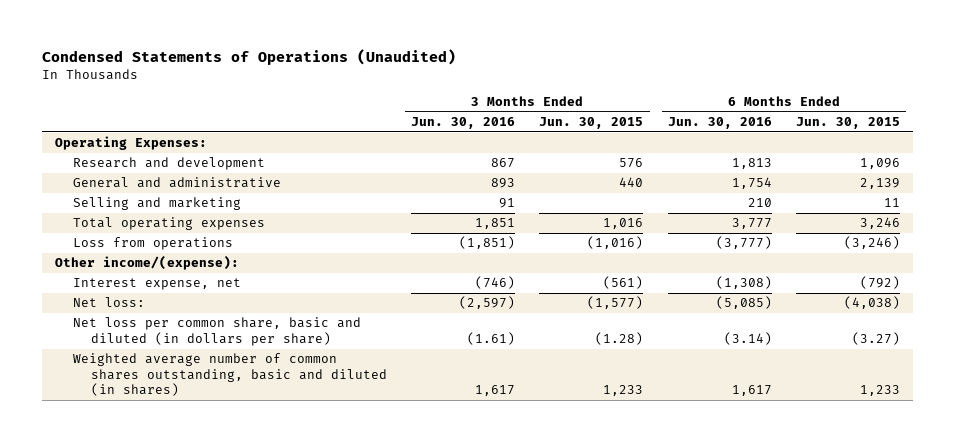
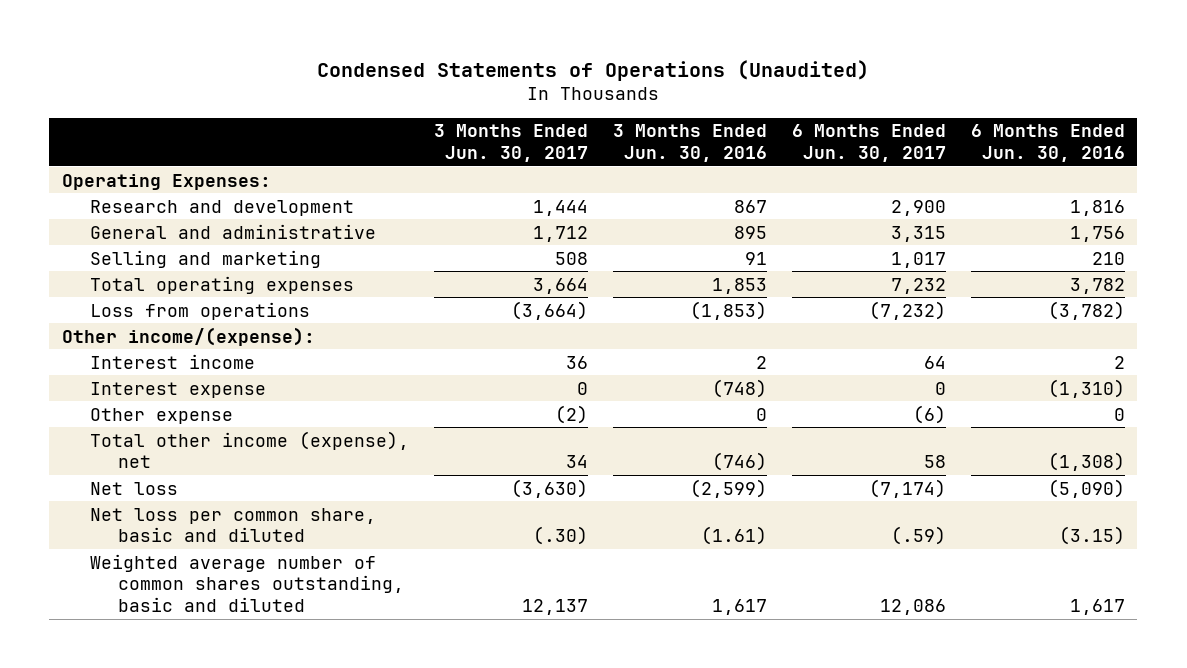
[539,117,644,130] Jun. 30, 2015 -> none
[796,117,901,130] Jun. 30, 2015 -> none
none -> [433,124,588,163] 3 Months Ended Jun. 30, 2017
none -> [791,124,946,163] 6 Months Ended Jun. 30, 2017
[731,158,772,170] 1,813 -> [1069,199,1125,216] 1,816
[491,178,516,189] 893 -> [733,225,767,239] 895
[731,177,772,190] 1,754 -> [1069,225,1125,242] 1,756
[475,218,516,230] 1,851 -> [711,277,767,294] 1,853
[731,218,772,230] 3,777 -> [1069,277,1125,294] 3,782
[459,236,516,250] (1,851) -> [689,300,767,320] (1,853)
[715,236,772,250] (3,777) -> [1047,300,1125,320] (3,782)
none -> [89,353,255,369] Interest income
none -> [89,381,266,398] Interest expense
none -> [89,407,233,424] Other expense
[72,278,241,291] Interest expense, net -> [89,430,409,469] Total other income (expense), net
[72,297,145,308] Net loss: -> [89,481,178,495] Net loss
[459,296,516,310] (2,597) -> [689,478,767,498] (2,599)
[715,296,772,310] (5,085) -> [1047,478,1125,498] (5,090)
[72,317,361,346] Net loss per common share, basic and diluted (in dollars per share) -> [89,507,376,543] Net loss per common share, basic and diluted
[723,331,772,345] (3.14) -> [1058,526,1125,546] (3.15)
[72,353,387,397] Weighted average number of common shares outstanding, basic and diluted (in shares) -> [89,553,404,612] Weighted average number of common shares outstanding, basic and diluted

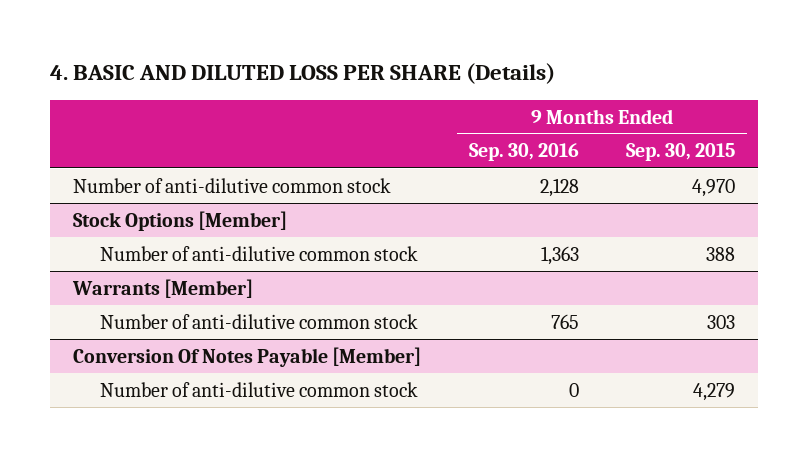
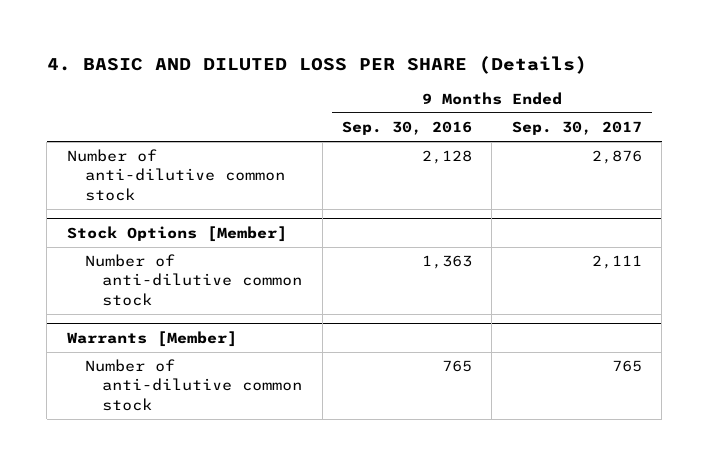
[625,143,735,162] Sep. 30, 2015 -> none
none -> [511,121,642,136] Sep. 30, 2017
[73,346,422,367] Conversion Of Notes Payable [Member] -> none
[100,381,419,397] Number of anti-dilutive common stock -> none

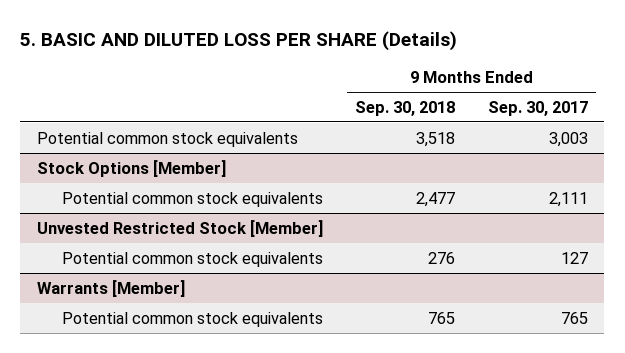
[46,55,587,74] 4. BASIC AND DILUTED LOSS PER SHARE (Details) -> [20,30,458,51] 5. BASIC AND DILUTED LOSS PER SHARE (Details)
[342,121,473,136] Sep. 30, 2016 -> none
none -> [355,100,456,116] Sep. 30, 2018
[66,149,285,201] Number of anti-dilutive common stock -> [36,131,298,147] Potential common stock equivalents
[591,150,642,165] 2,876 -> [549,131,589,147] 3,003
[84,254,303,306] Number of anti-dilutive common stock -> [61,191,323,207] Potential common stock equivalents
none -> [36,219,323,237] Unvested Restricted Stock [Member]
none -> [61,251,323,267] Potential common stock equivalents
[84,359,303,411] Number of anti-dilutive common stock -> [61,311,323,327] Potential common stock equivalents

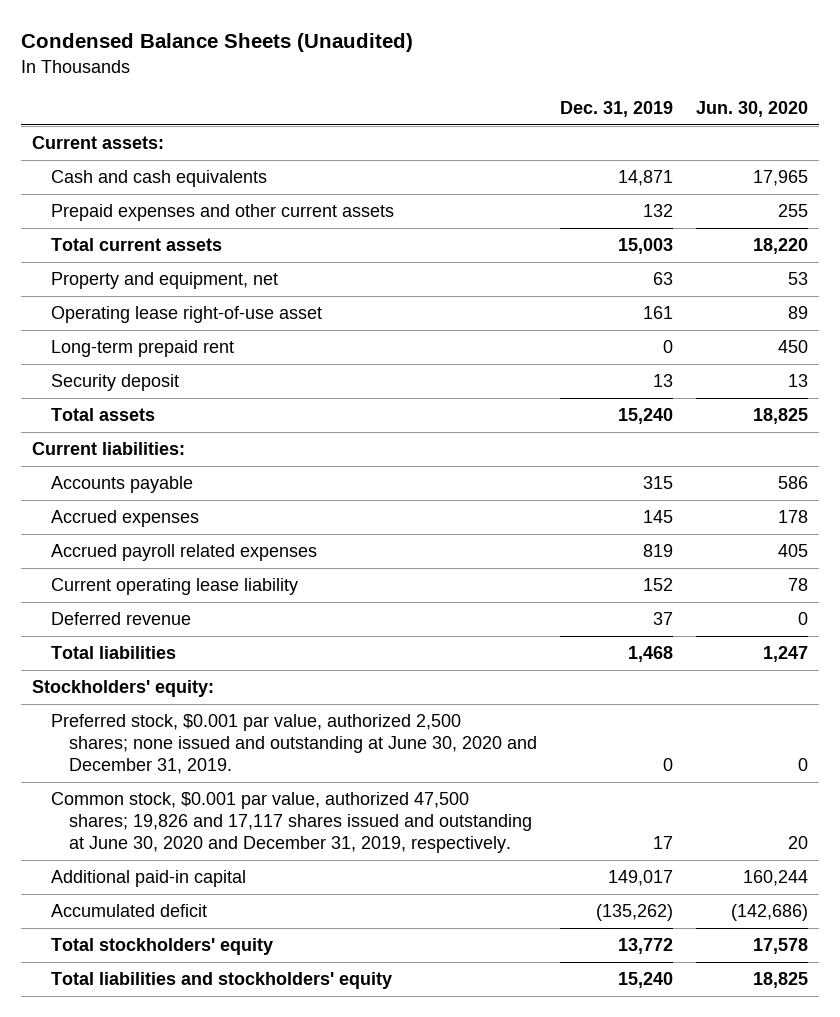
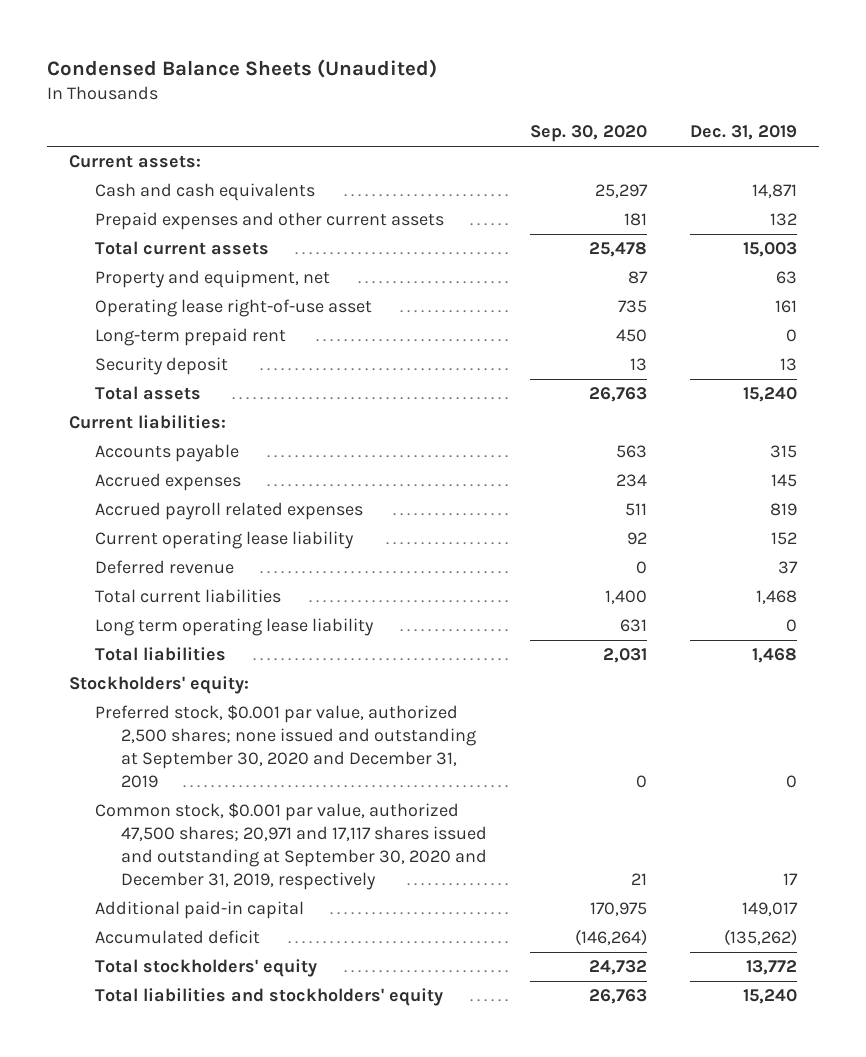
[695,100,808,117] Jun. 30, 2020 -> none
none -> [529,125,647,143] Sep. 30, 2020
none -> [94,589,281,604] Total current liabilities
none -> [94,618,374,637] Long term operating lease liability
[50,714,538,774] Preferred stock, $0.001 par value, authorized 2,500 shares; none issued and outstanding at June 30, 2020 and December 31, 2019. -> [94,705,476,788] Preferred stock, $0.001 par value, authorized 2,500 shares; none issued and outstanding at September 30, 2020 and December 31, 2019
[50,792,533,853] Common stock, $0.001 par value, authorized 47,500 shares; 19,826 and 17,117 shares issued and outstanding at June 30, 2020 and December 31, 2019, respectively. -> [94,803,487,890] Common stock, $0.001 par value, authorized 47,500 shares; 20,971 and 17,117 shares issued and outstanding at September 30, 2020 and December 31, 2019, respectively

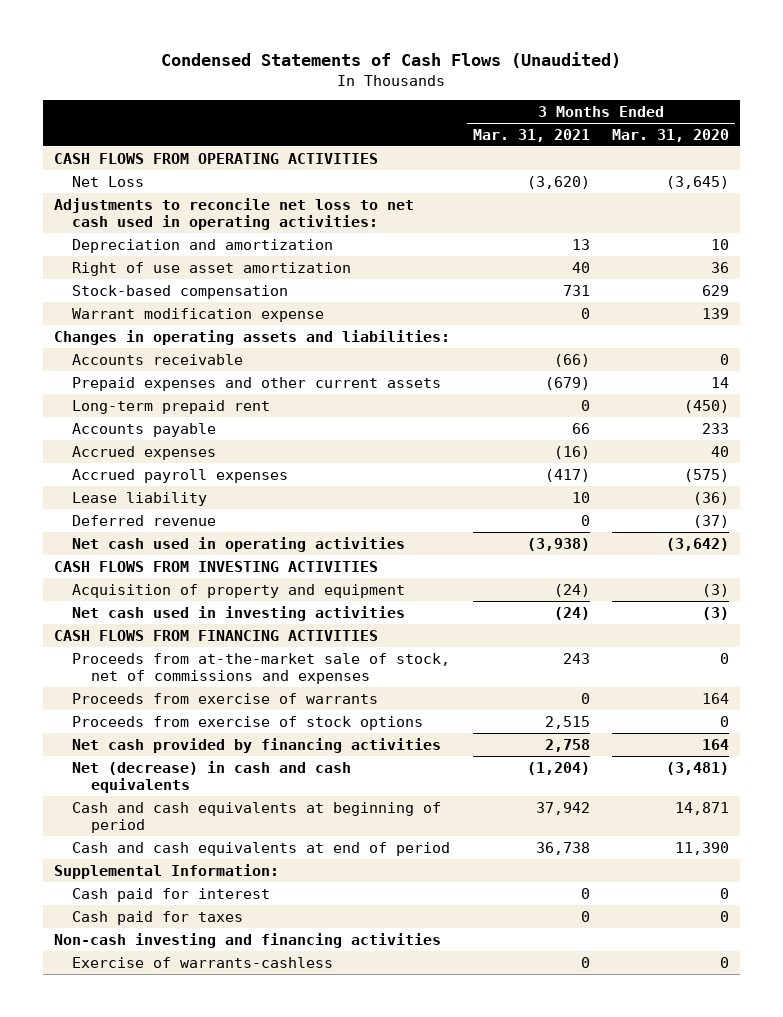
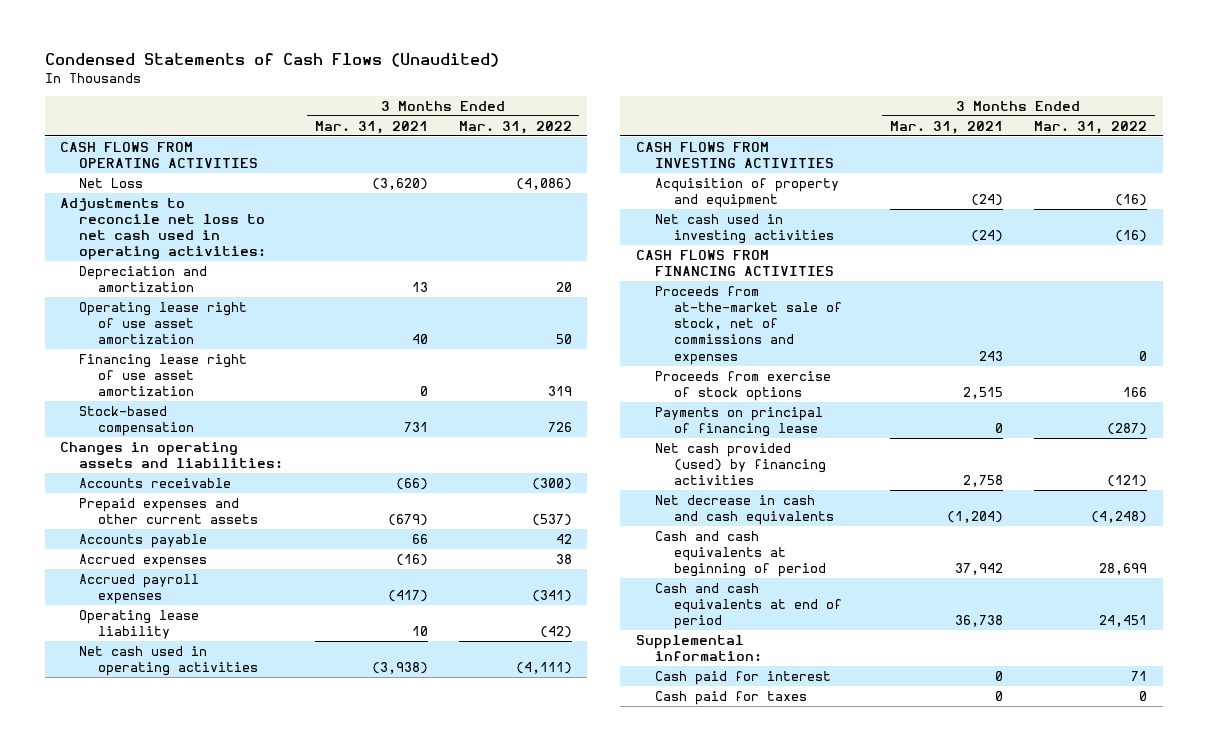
[612,128,730,142] Mar. 31, 2020 -> none
none -> [458,120,572,134] Mar. 31, 2022
[72,261,352,276] Right of use asset amortization -> [79,302,248,345] Operating lease right of use asset amortization
none -> [79,354,248,397] Financing lease right of use asset amortization
[72,307,325,322] Warrant modification expense -> none
[72,399,271,414] Long-term prepaid rent -> none
[72,514,217,526] Deferred revenue -> none
[72,491,208,506] Lease liability -> [79,610,200,640] Operating lease liability
[72,692,379,704] Proceeds from exercise of warrants -> none
none -> [654,407,823,438] Payments on principal of financing lease
[72,737,442,753] Net cash provided by financing activities -> [654,443,826,486] Net cash provided (used) by financing activities
[72,760,352,793] Net (decrease) in cash and cash equivalents -> [654,495,834,526] Net decrease in cash and cash equivalents
[53,863,279,879] Supplemental Information: -> [635,635,762,662] Supplemental information:
[53,932,441,948] Non-cash investing and financing activities -> none
[72,956,334,968] Exercise of warrants-cashless -> none

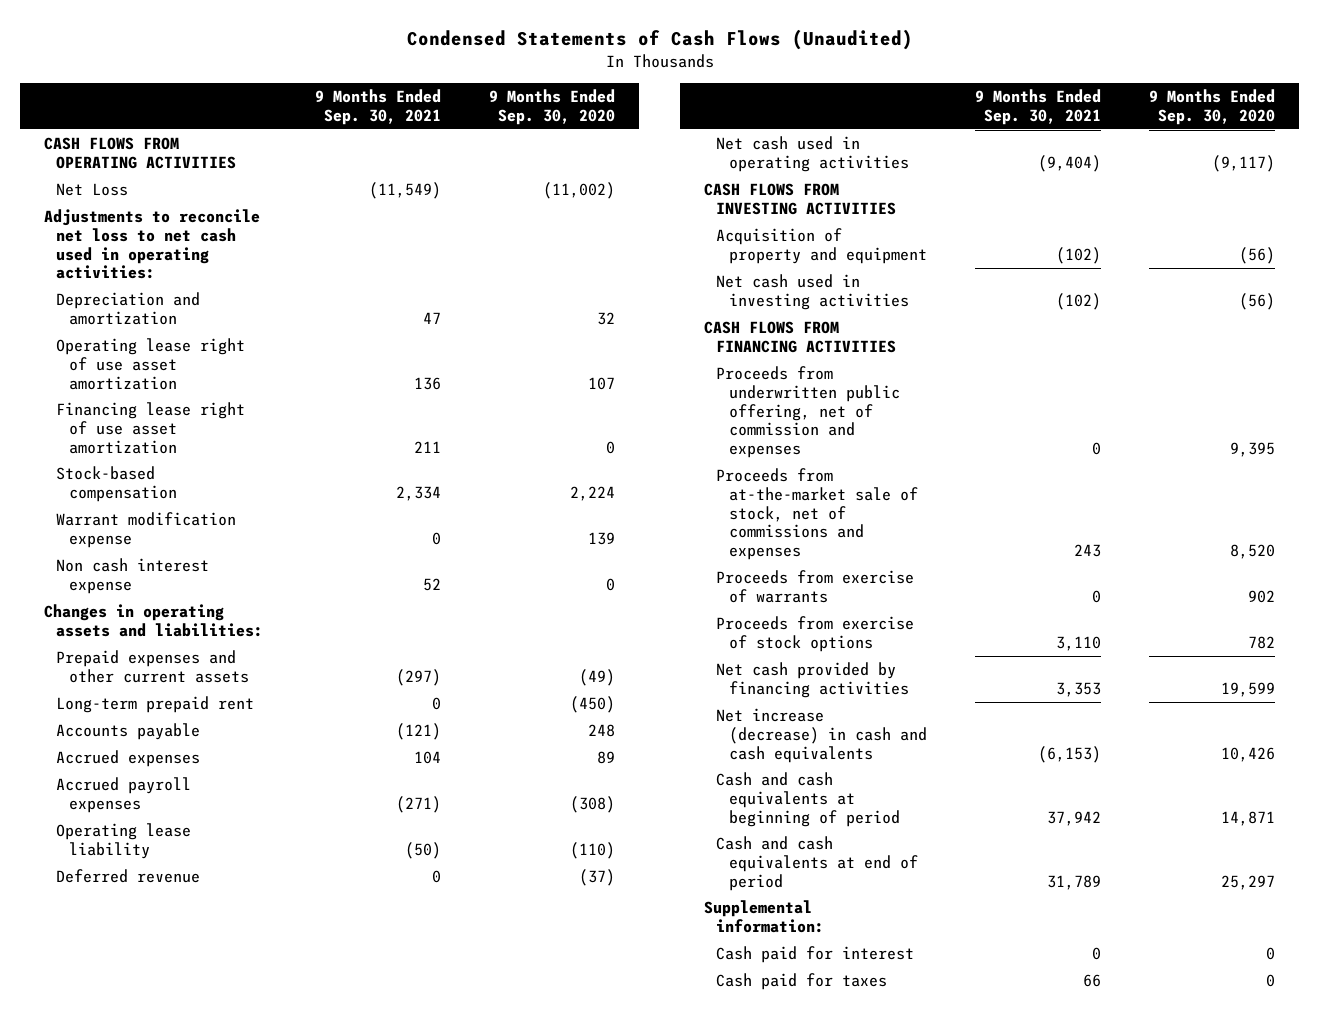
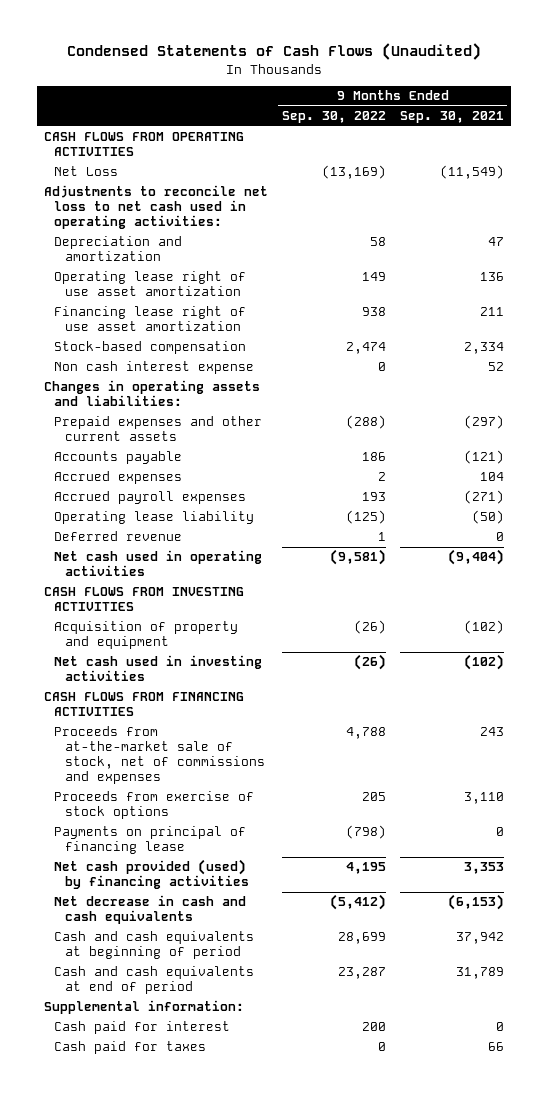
[489,89,616,126] 9 Months Ended Sep. 30, 2020 -> none
none -> [281,111,386,124] Sep. 30, 2022
[56,512,237,548] Warrant modification expense -> none
[56,696,255,714] Long-term prepaid rent -> none
[716,366,900,459] Proceeds from underwritten public offering, net of commission and expenses -> none
[716,570,915,603] Proceeds from exercise of warrants -> none
none -> [54,826,247,855] Payments on principal of financing lease
[716,662,909,698] Net cash provided by financing activities -> [54,859,250,890] Net cash provided (used) by financing activities
[716,708,927,763] Net increase (decrease) in cash and cash equivalents -> [54,895,247,925] Net decrease in cash and cash equivalents

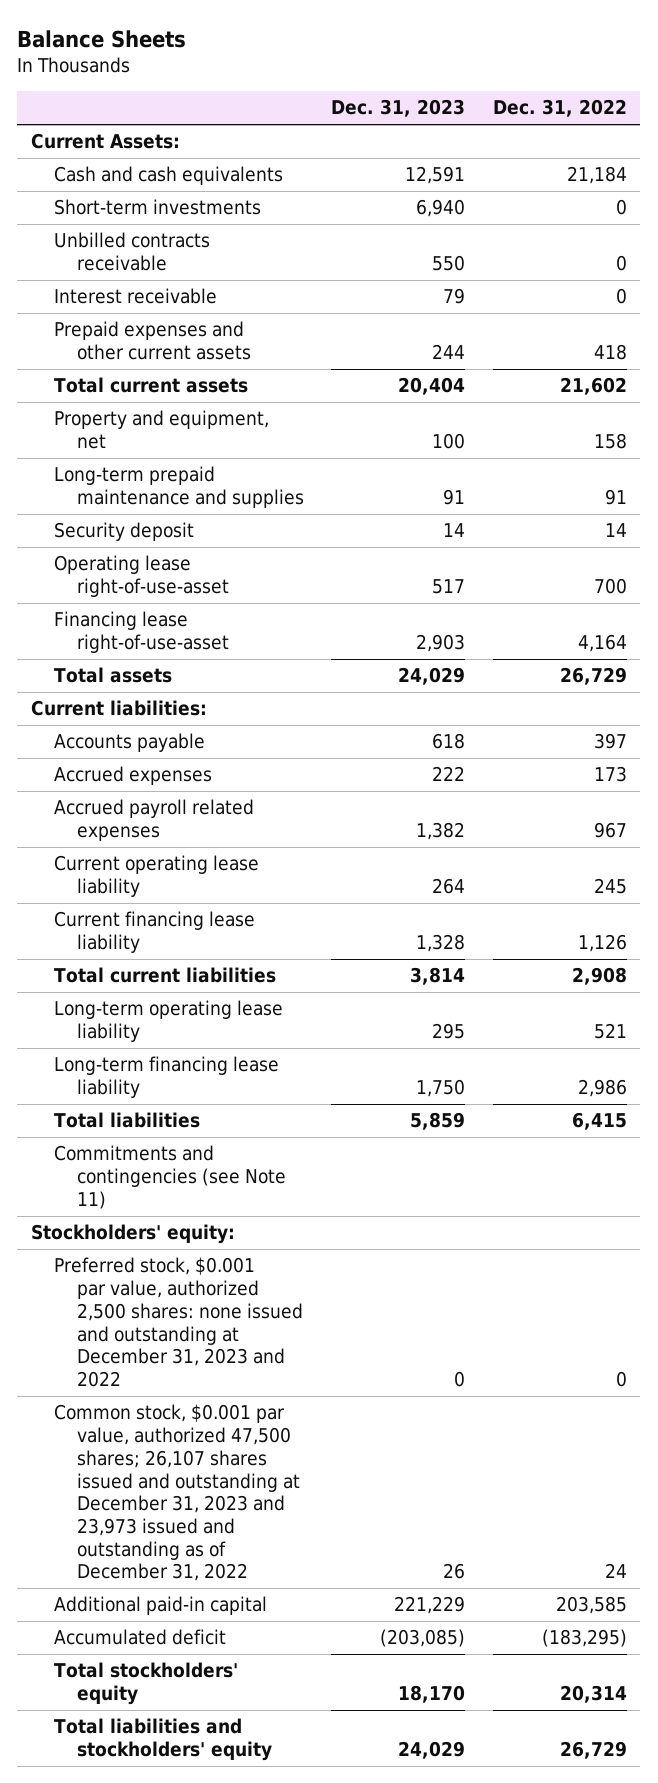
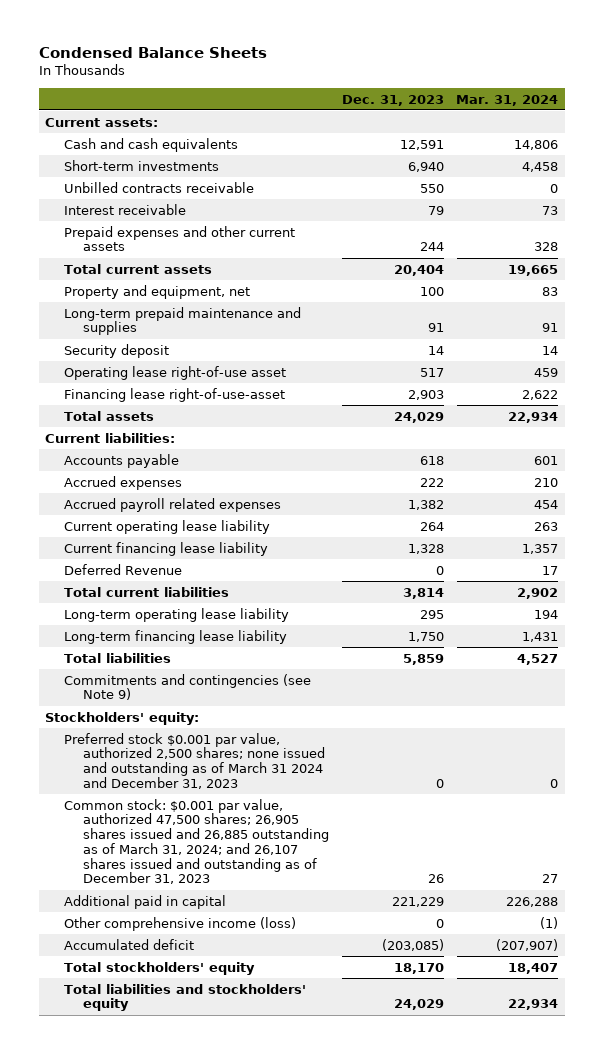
[17,29,187,48] Balance Sheets -> [38,47,267,59] Condensed Balance Sheets
[492,99,627,118] Dec. 31, 2022 -> none
none -> [456,94,559,106] Mar. 31, 2024
[30,133,180,150] Current Assets: -> [45,117,159,127] Current assets:
[54,555,230,598] Operating lease right-of-use-asset -> [64,365,287,380] Operating lease right-of-use asset
none -> [64,563,183,575] Deferred Revenue
[54,1145,287,1209] Commitments and contingencies (see Note 11) -> [64,673,312,701] Commitments and contingencies (see Note 9)
[54,1257,304,1387] Preferred stock, $0.001 par value, authorized 2,500 shares: none issued and outstanding at December 31, 2023 and 2022 -> [64,732,326,789] Preferred stock $0.001 par value, authorized 2,500 shares; none issued and outstanding as of March 31 2024 and December 31, 2023
[54,1404,301,1582] Common stock, $0.001 par value, authorized 47,500 shares; 26,107 shares issued and outstanding at December 31, 2023 and 23,973 issued and outstanding as of December 31, 2022 -> [64,798,330,885] Common stock: $0.001 par value, authorized 47,500 shares; 26,905 shares issued and 26,885 outstanding as of March 31, 2024; and 26,107 shares issued and outstanding as of December 31, 2023
[54,1596,268,1616] Additional paid-in capital -> [64,894,227,909] Additional paid in capital
none -> [64,916,297,931] Other comprehensive income (loss)

